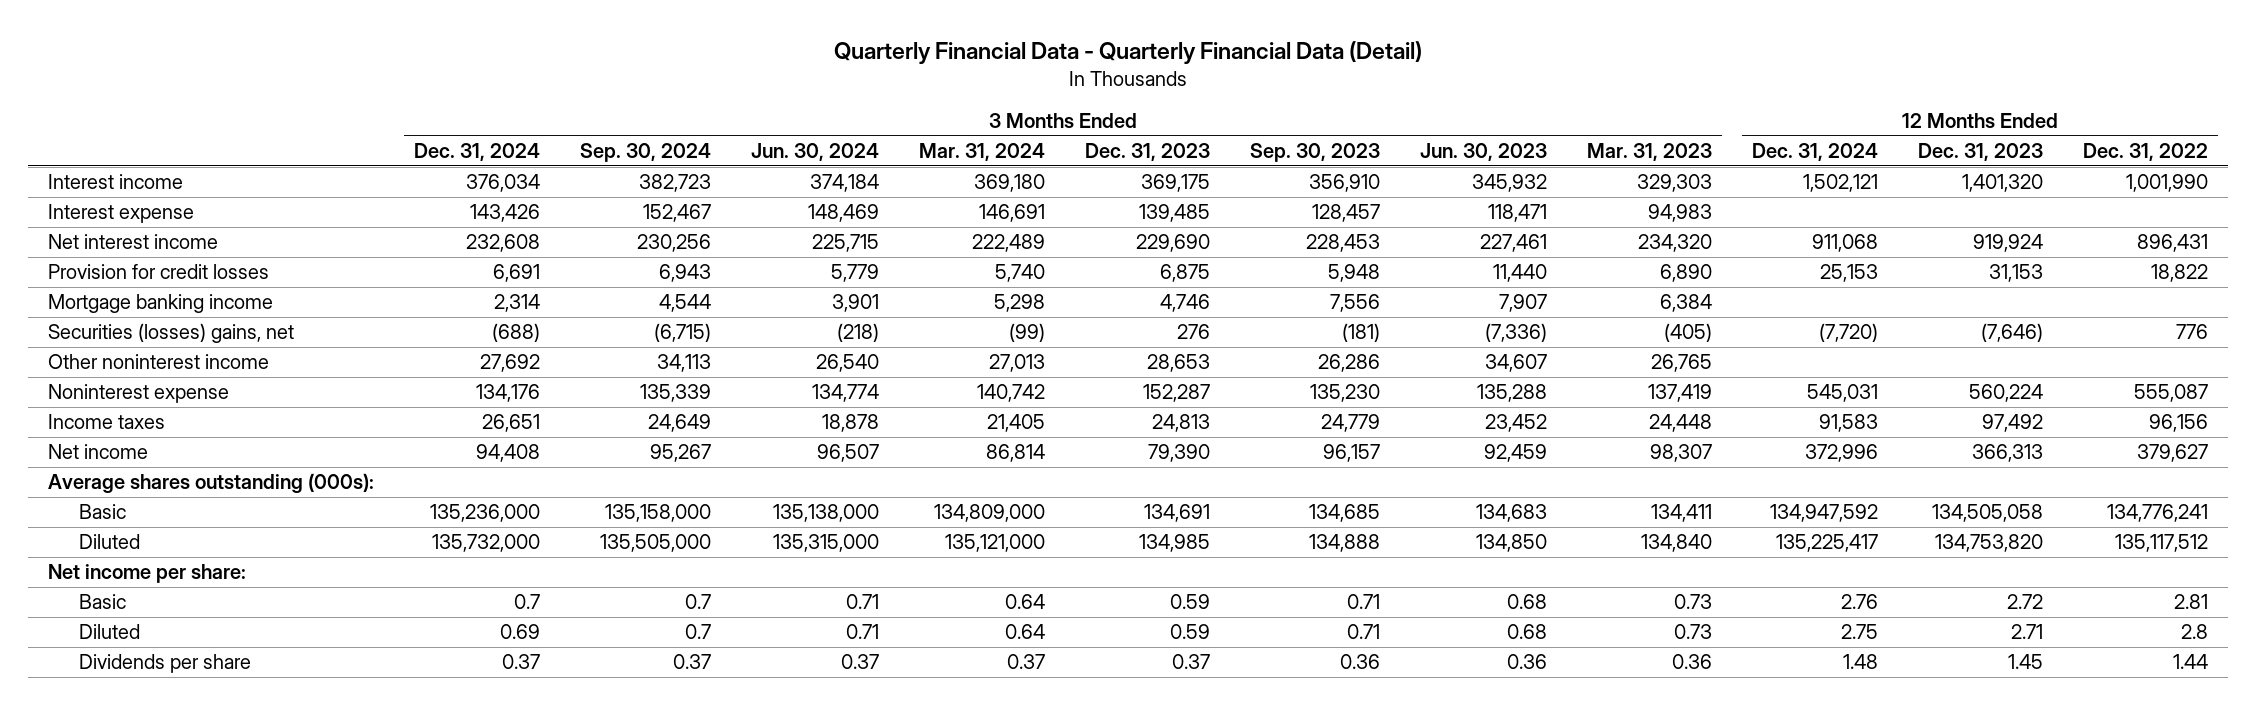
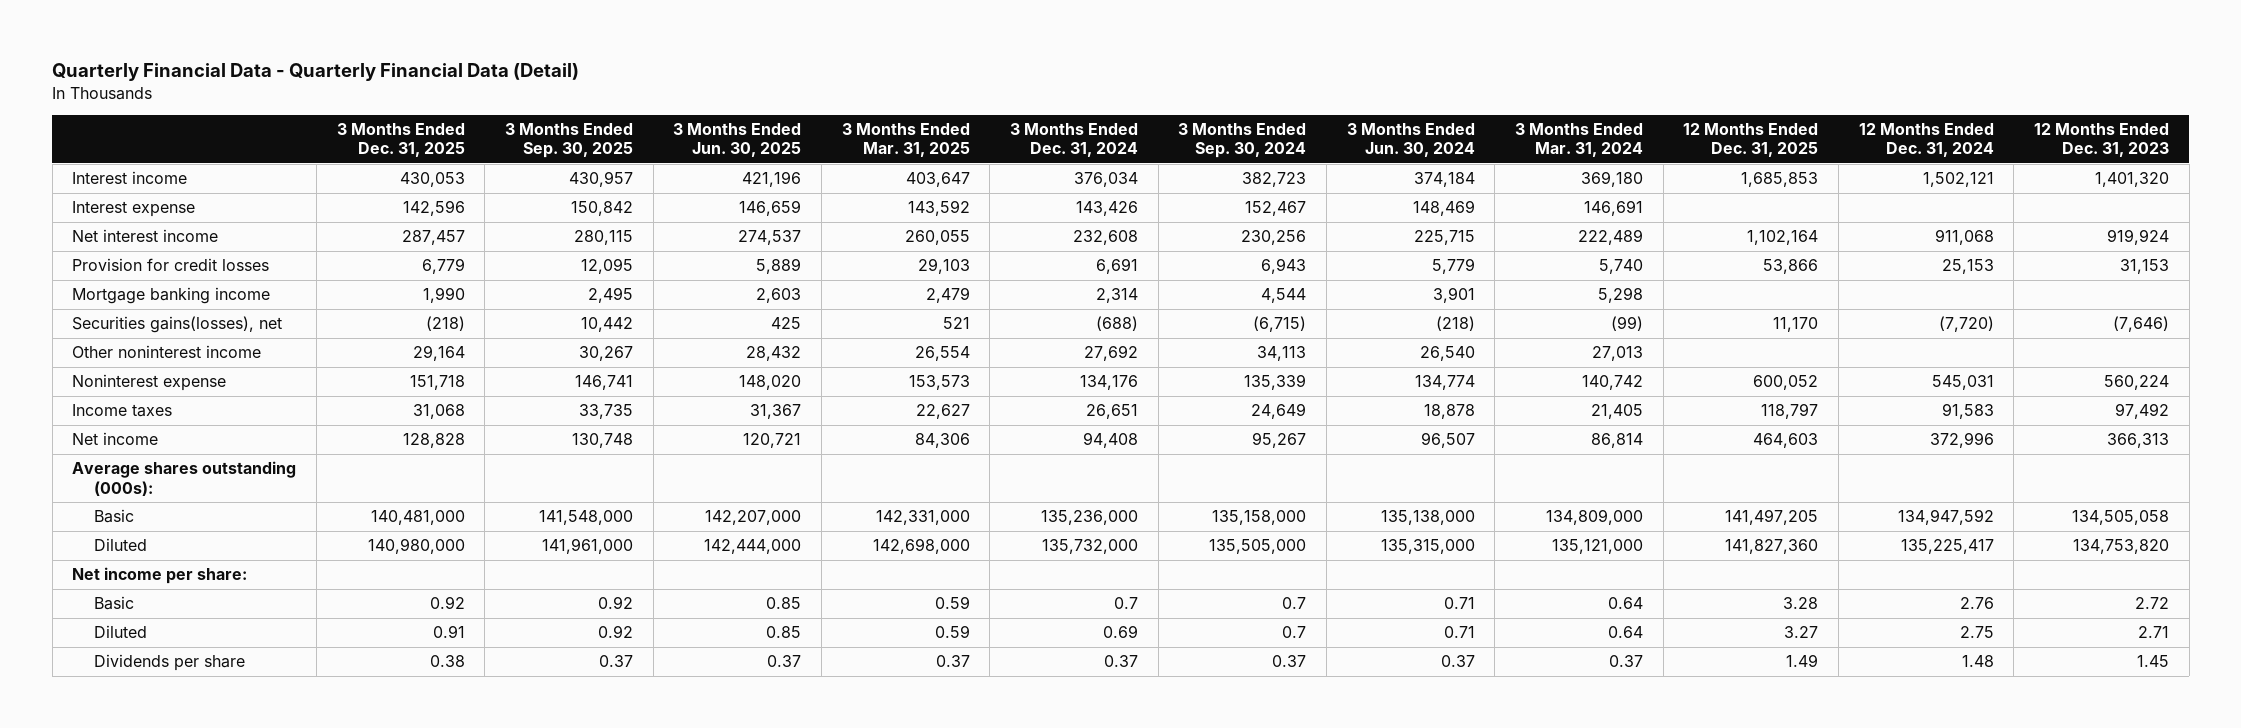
[1085,143,1211,162] Dec. 31, 2023 -> none
[1250,143,1381,163] Sep. 30, 2023 -> none
[1420,143,1548,162] Jun. 30, 2023 -> none
[1587,143,1713,162] Mar. 31, 2023 -> none
[2083,143,2209,162] Dec. 31, 2022 -> none
none -> [336,122,465,158] 3 Months Ended Dec. 31, 2025
none -> [504,122,633,159] 3 Months Ended Sep. 30, 2025
none -> [673,122,802,158] 3 Months Ended Jun. 30, 2025
none -> [841,122,970,158] 3 Months Ended Mar. 31, 2025
none -> [1683,122,1819,158] 12 Months Ended Dec. 31, 2025
[48,323,295,344] Securities (losses) gains, net -> [72,316,283,334] Securities gains(losses), net

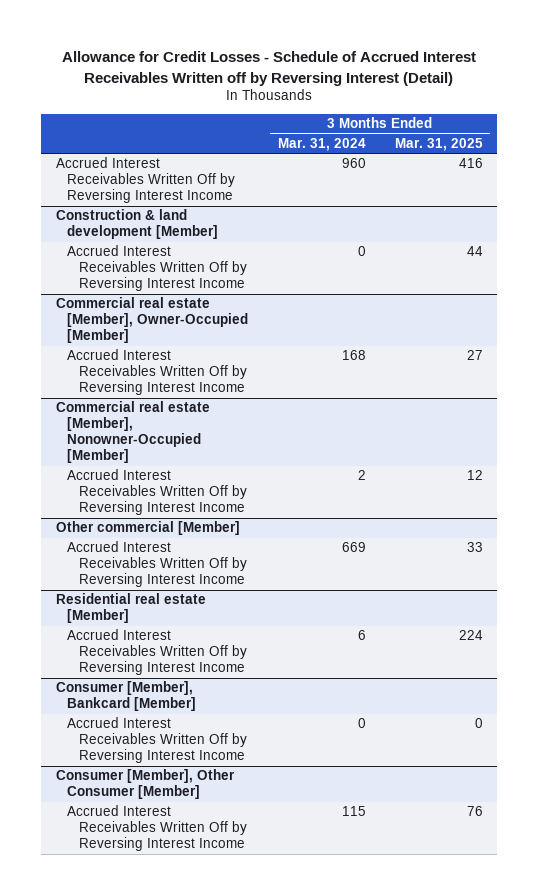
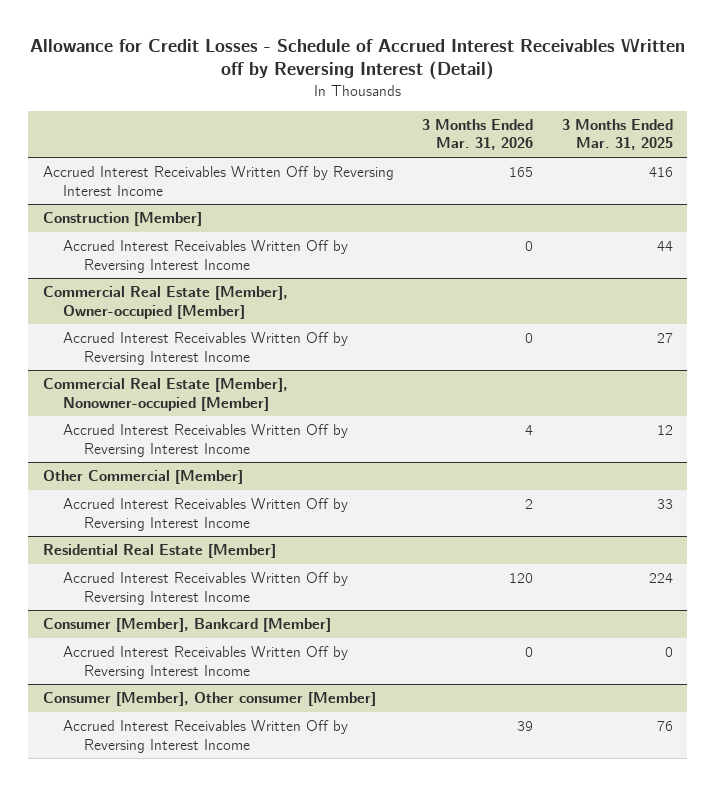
[277,137,366,151] Mar. 31, 2024 -> none
none -> [422,119,534,151] 3 Months Ended Mar. 31, 2026
[55,209,219,240] Construction & land development [Member] -> [42,212,202,227] Construction [Member]
[55,297,249,344] Commercial real estate [Member], Owner-Occupied [Member] -> [42,286,288,319] Commercial Real Estate [Member], Owner-occupied [Member]
[55,401,210,464] Commercial real estate [Member], Nonowner-Occupied [Member] -> [42,378,288,411] Commercial Real Estate [Member], Nonowner-occupied [Member]
[55,521,240,536] Other commercial [Member] -> [42,470,243,485] Other Commercial [Member]
[55,593,206,624] Residential real estate [Member] -> [42,544,276,559] Residential Real Estate [Member]
[55,769,235,800] Consumer [Member], Other Consumer [Member] -> [42,692,376,707] Consumer [Member], Other consumer [Member]

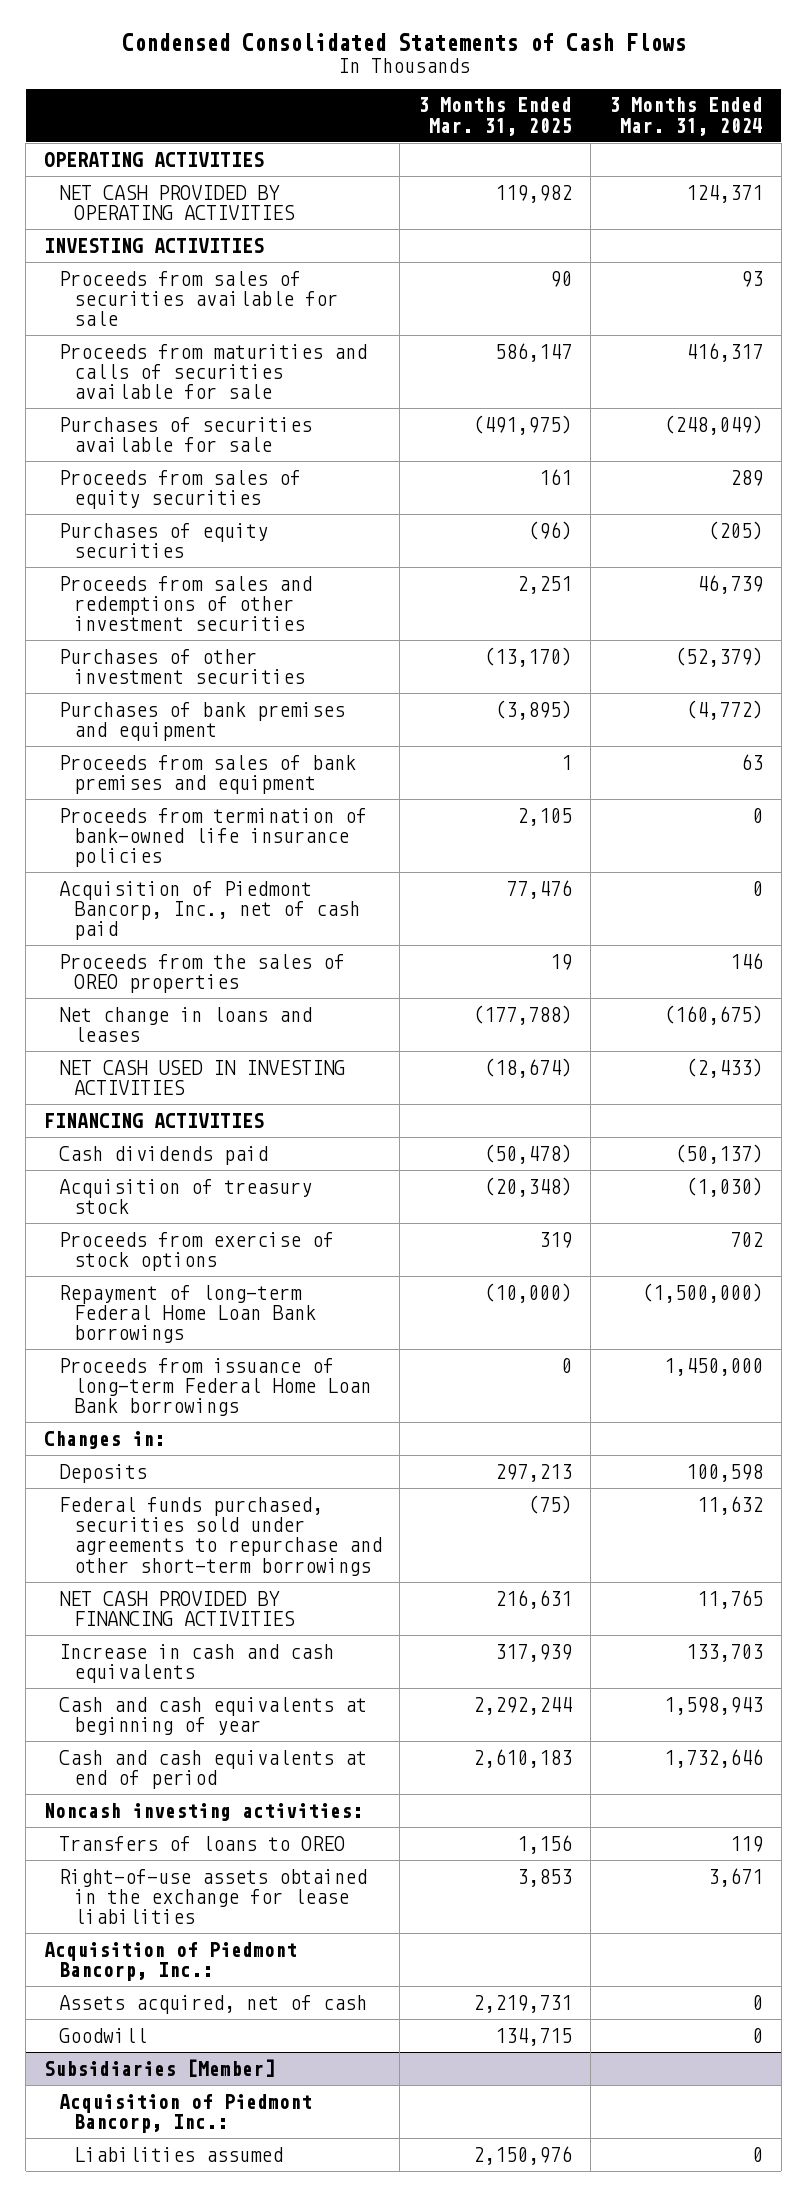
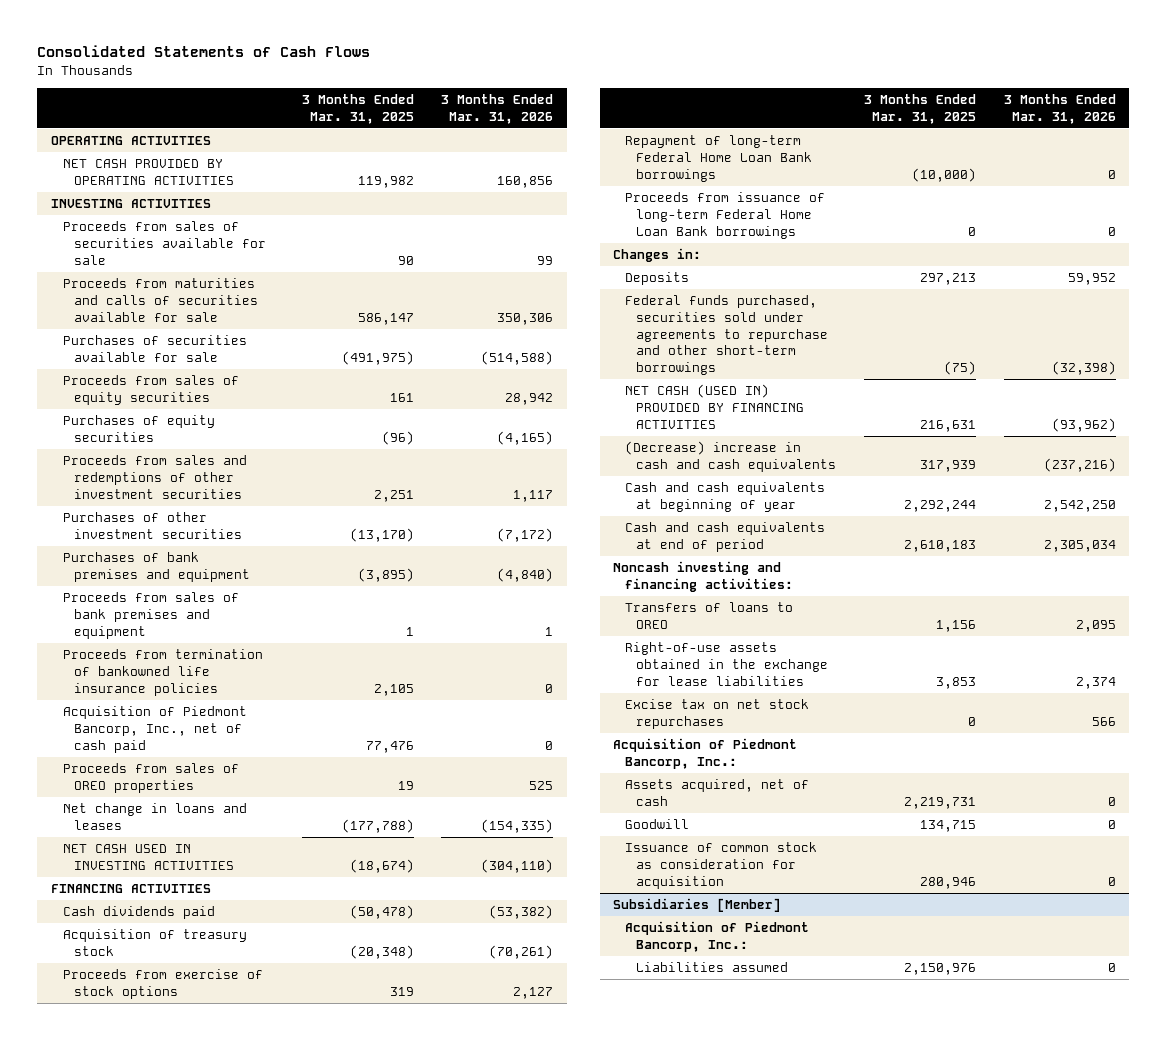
[121,32,686,51] Condensed Consolidated Statements of Cash Flows -> [37,45,371,58] Consolidated Statements of Cash Flows
[609,97,764,136] 3 Months Ended Mar. 31, 2024 -> none
none -> [441,94,554,124] 3 Months Ended Mar. 31, 2026
[58,807,367,868] Proceeds from termination of bank-owned life insurance policies -> [62,649,263,696] Proceeds from termination of bankowned life insurance policies
[58,953,345,994] Proceeds from the sales of OREO properties -> [62,763,239,793] Proceeds from sales of OREO properties
[58,1590,295,1627] NET CASH PROVIDED BY FINANCING ACTIVITIES -> [624,384,805,429] NET CASH (USED IN) PROVIDED BY FINANCING ACTIVITIES
[58,1643,334,1684] Increase in cash and cash equivalents -> [624,441,837,472] (Decrease) increase in cash and cash equivalents
[44,1802,364,1821] Noncash investing activities: -> [613,561,793,592] Noncash investing and financing activities:
none -> [624,699,809,729] Excise tax on net stock repurchases
none -> [624,842,817,889] Issuance of common stock as consideration for acquisition

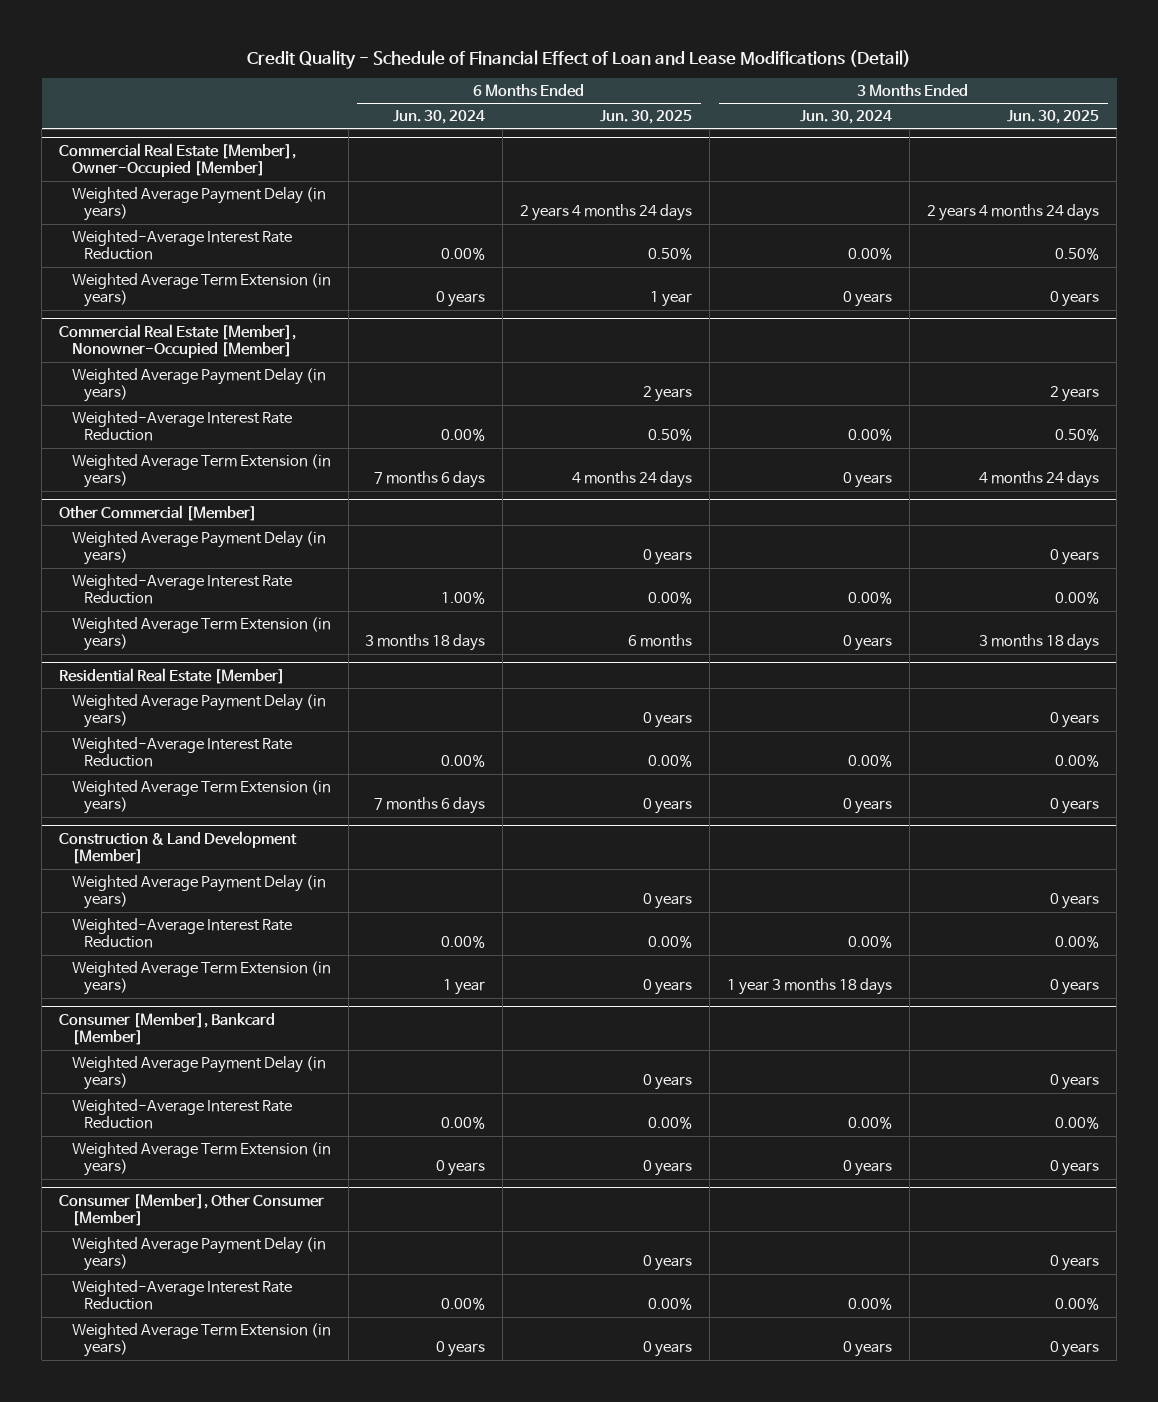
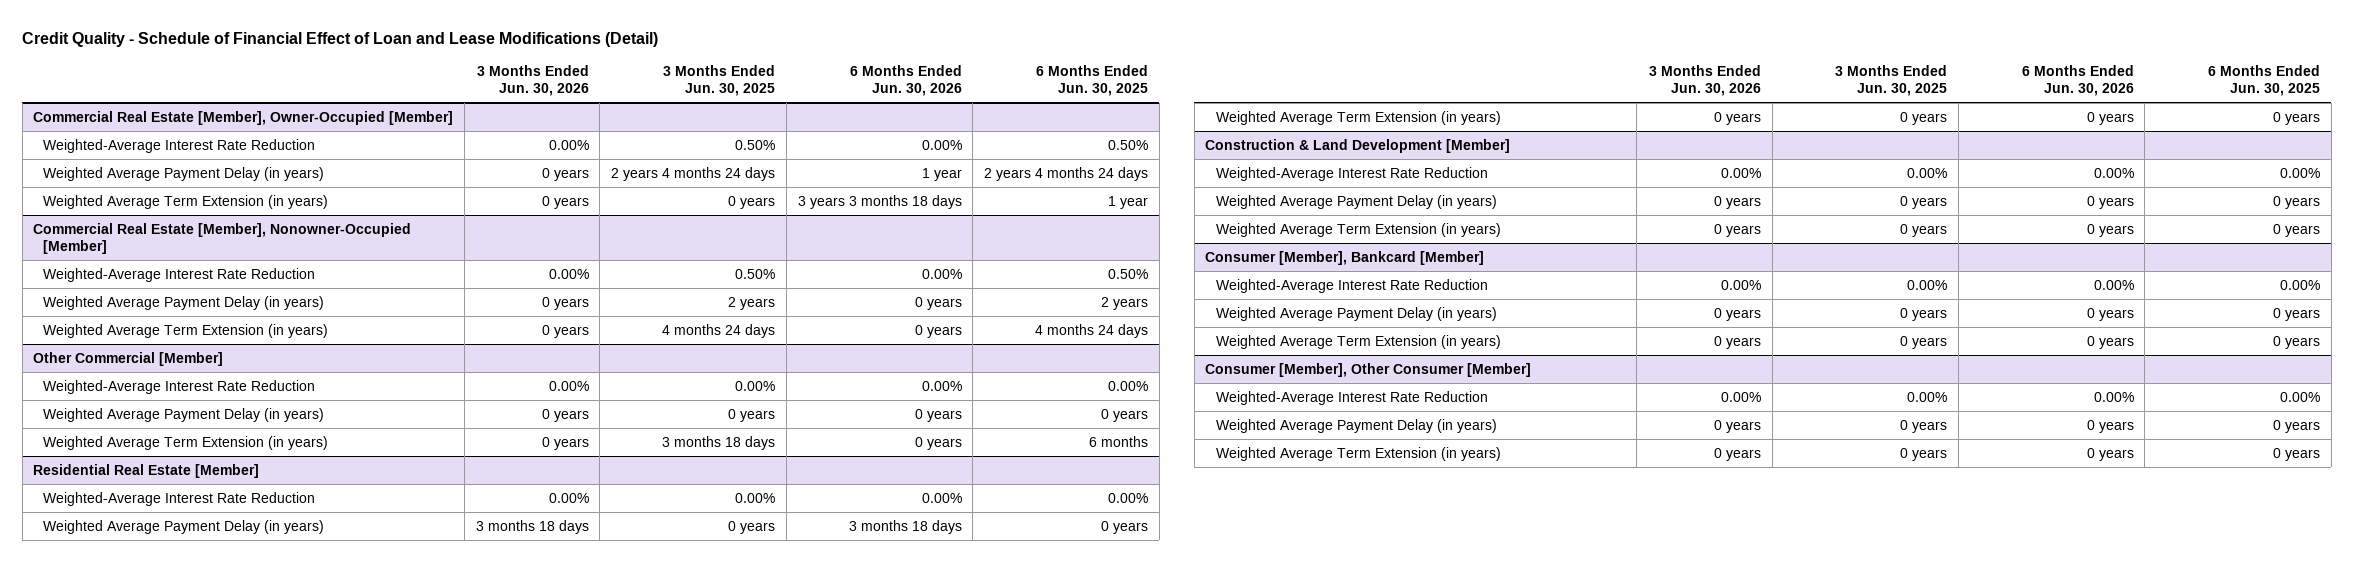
[393,110,486,125] Jun. 30, 2024 -> none
[800,110,893,125] Jun. 30, 2024 -> none
none -> [476,65,589,97] 3 Months Ended Jun. 30, 2026
none -> [849,65,962,97] 6 Months Ended Jun. 30, 2026
[71,186,326,222] Weighted Average Payment Delay (in years) -> [43,166,325,181] Weighted Average Payment Delay (in years)
[71,367,326,403] Weighted Average Payment Delay (in years) -> [43,295,325,310] Weighted Average Payment Delay (in years)
[71,530,326,566] Weighted Average Payment Delay (in years) -> [43,407,325,422] Weighted Average Payment Delay (in years)
[71,693,326,729] Weighted Average Payment Delay (in years) -> [43,519,325,534] Weighted Average Payment Delay (in years)
[71,874,326,910] Weighted Average Payment Delay (in years) -> [1215,194,1497,209] Weighted Average Payment Delay (in years)
[71,1055,326,1091] Weighted Average Payment Delay (in years) -> [1215,306,1497,321] Weighted Average Payment Delay (in years)
[71,1236,326,1272] Weighted Average Payment Delay (in years) -> [1215,418,1497,433] Weighted Average Payment Delay (in years)

